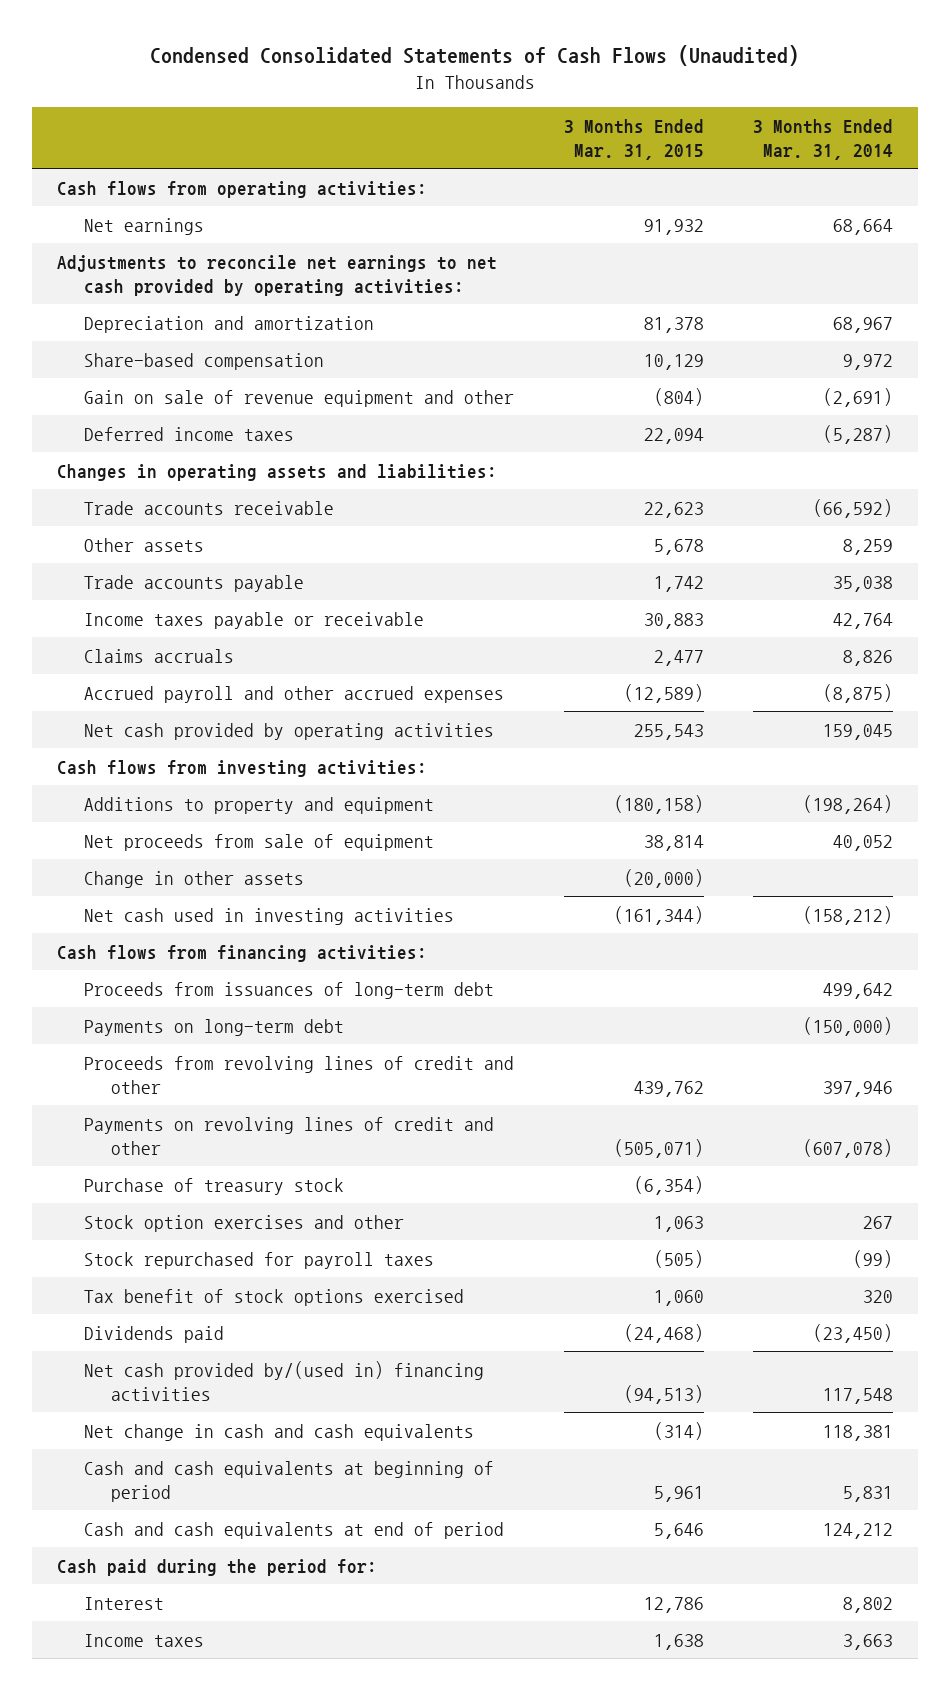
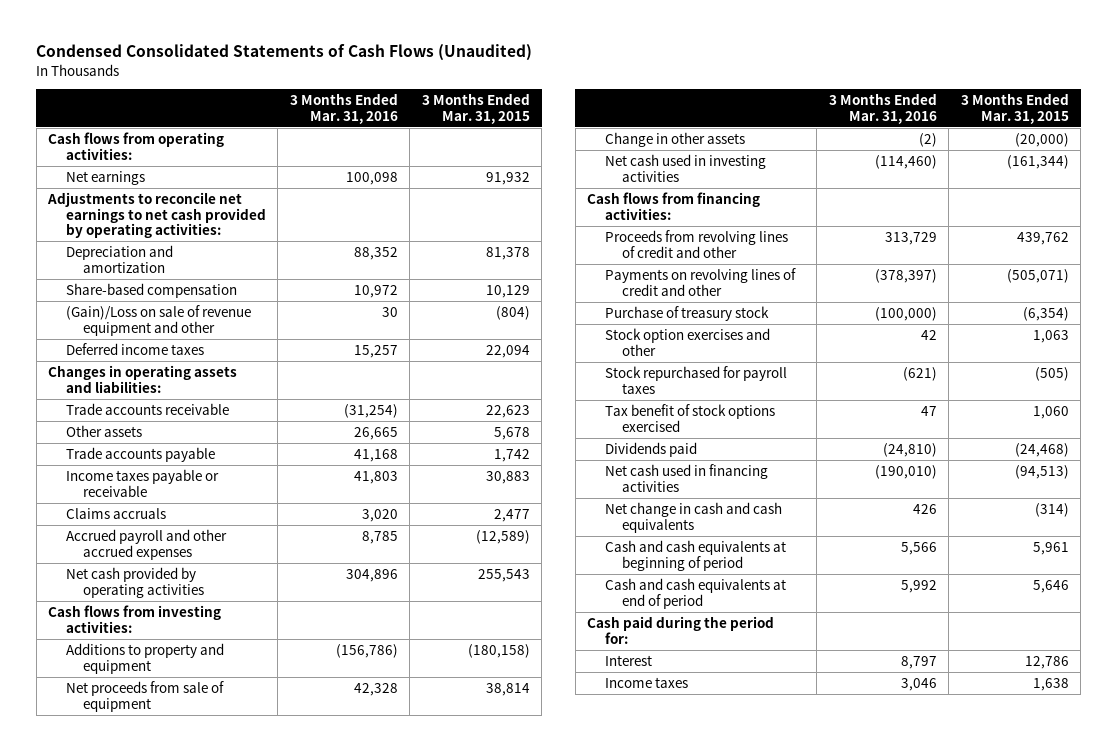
[753,118,894,160] 3 Months Ended Mar. 31, 2014 -> none
none -> [289,93,398,124] 3 Months Ended Mar. 31, 2016
[83,389,514,407] Gain on sale of revenue equipment and other -> [65,304,251,336] (Gain)/Loss on sale of revenue equipment and other
[83,981,494,999] Proceeds from issuances of long-term debt -> none
[83,1018,344,1036] Payments on long-term debt -> none
[83,1360,484,1401] Net cash provided by/(used in) financing activities -> [604,463,768,492] Net cash used in financing activities

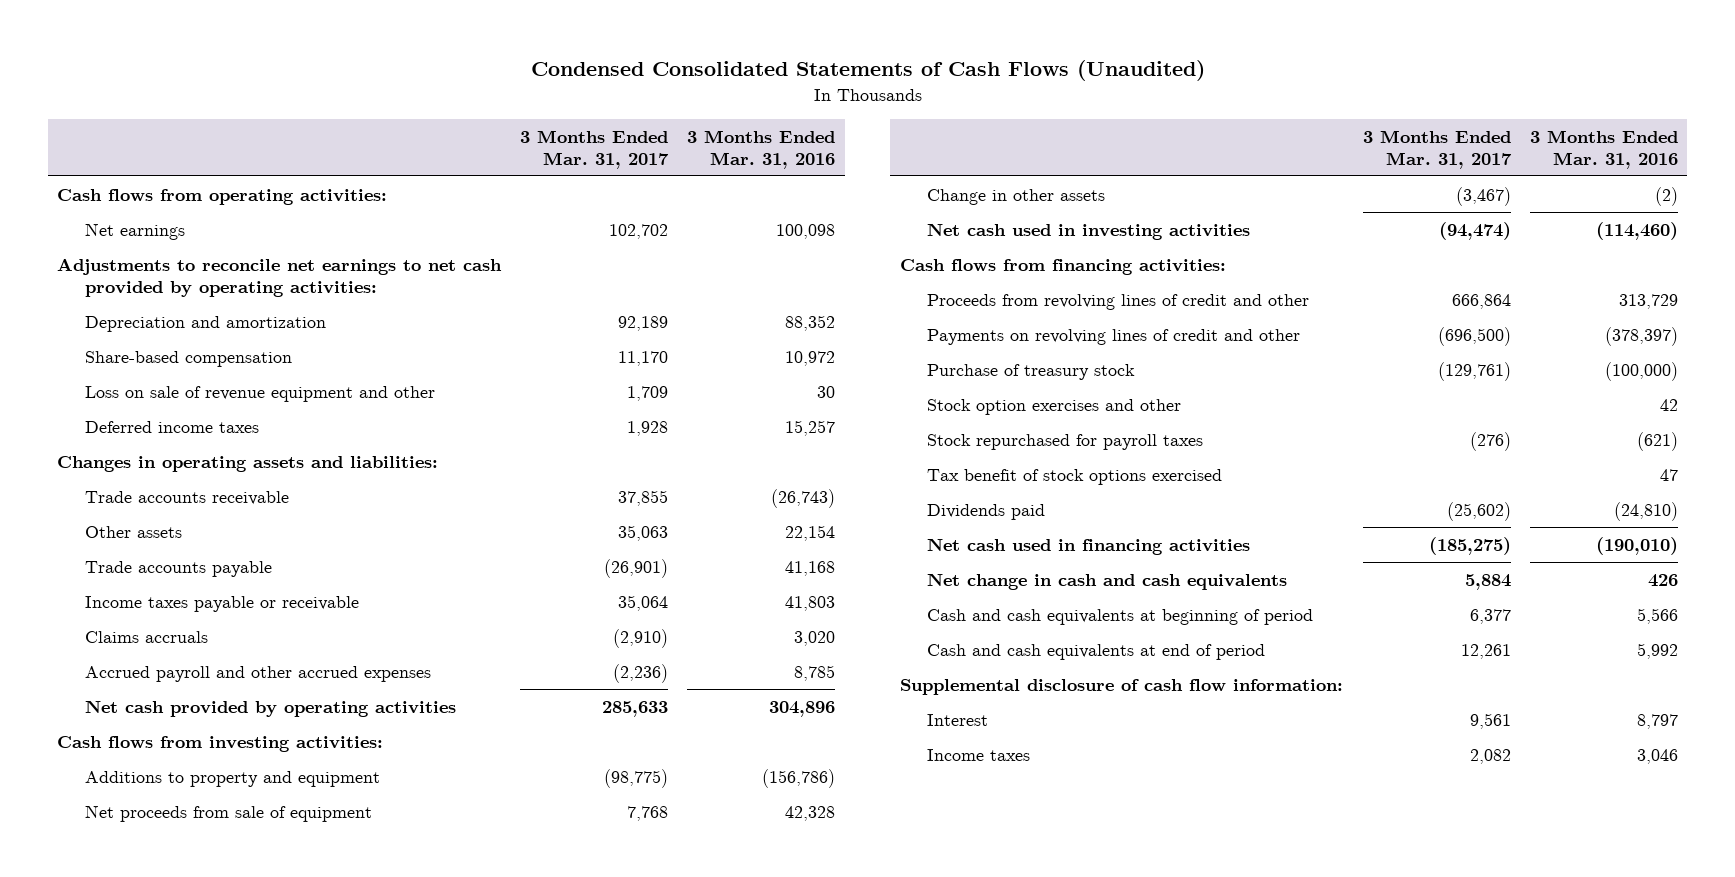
[421,93,530,124] 3 Months Ended Mar. 31, 2015 -> none
none -> [520,129,670,169] 3 Months Ended Mar. 31, 2017
[65,304,251,336] (Gain)/Loss on sale of revenue equipment and other -> [84,385,435,402] Loss on sale of revenue equipment and other
[343,403,398,418] (31,254) -> [771,488,836,508] (26,743)
[353,426,398,440] 26,665 -> [785,524,836,541] 22,154
[587,615,775,644] Cash paid during the period for: -> [899,678,1343,695] Supplemental disclosure of cash flow information:

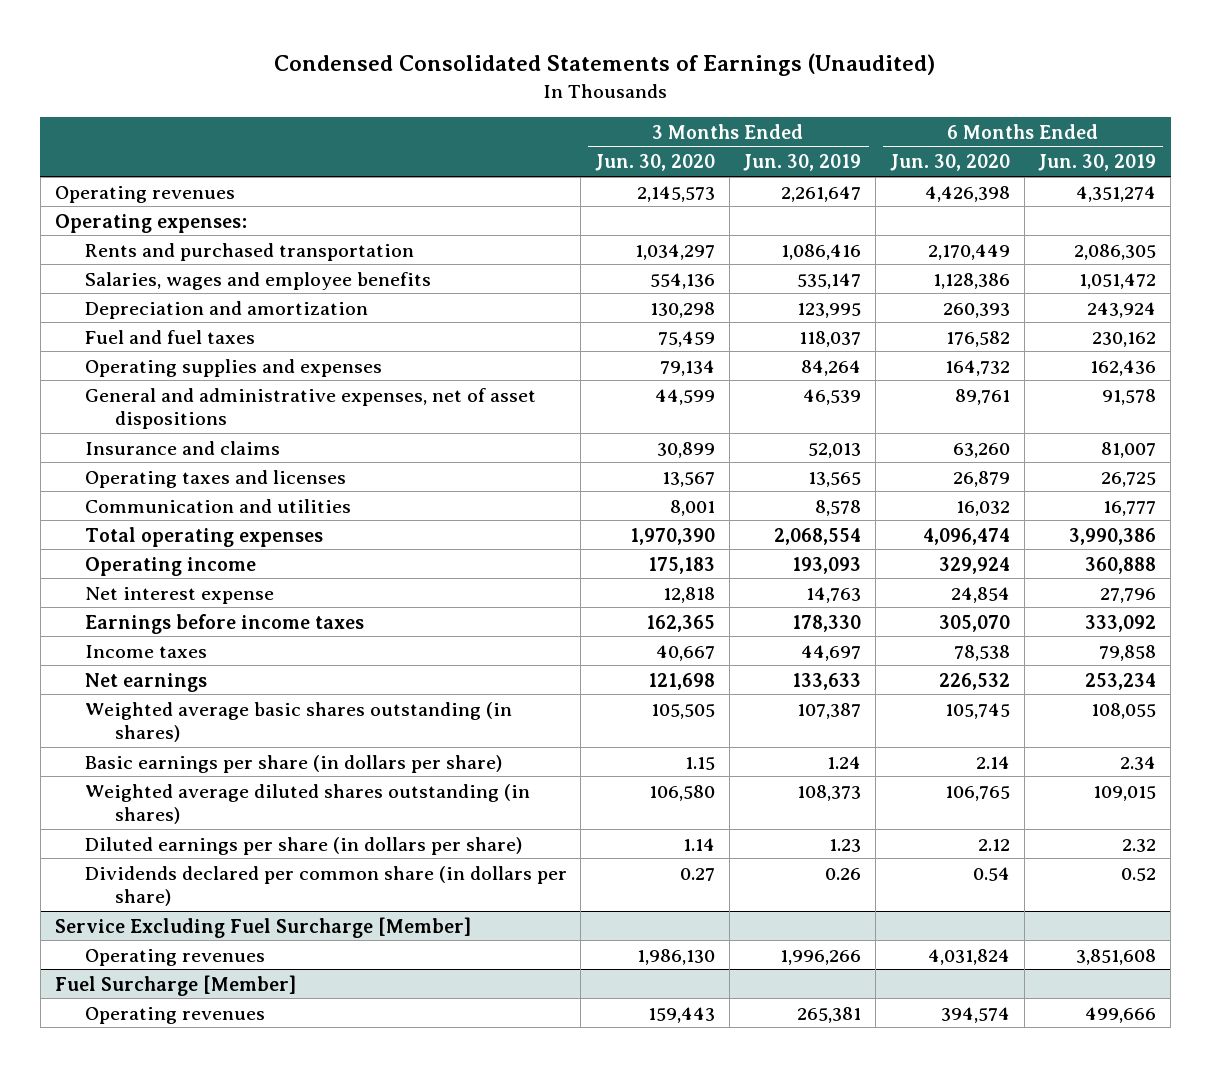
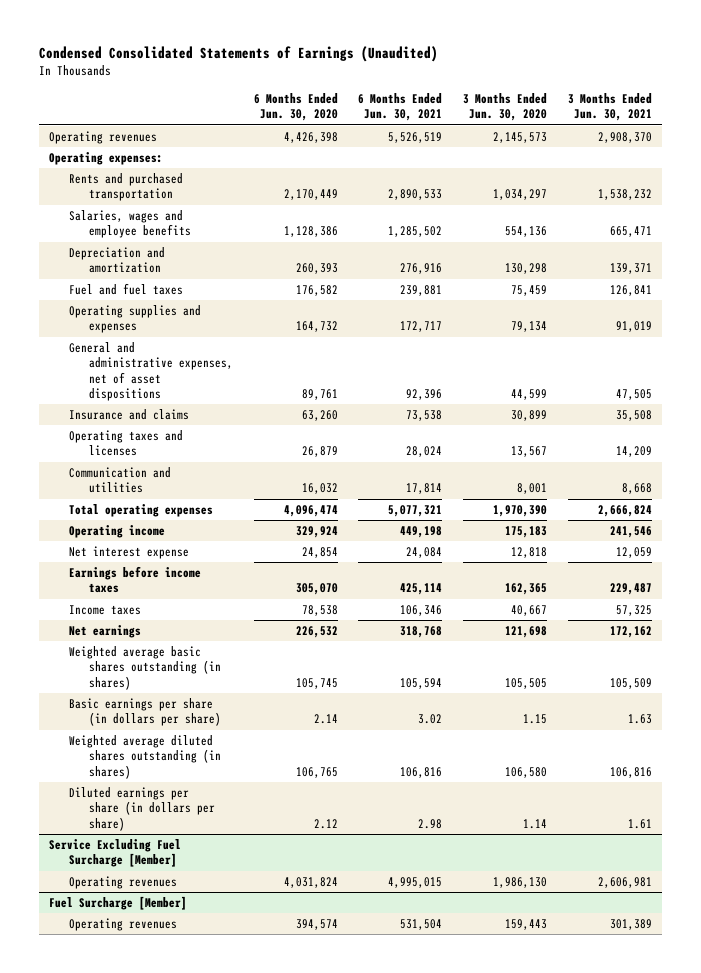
[743,154,862,172] Jun. 30, 2019 -> none
[1038,154,1157,172] Jun. 30, 2019 -> none
none -> [358,93,443,122] 6 Months Ended Jun. 30, 2021
none -> [567,93,652,122] 3 Months Ended Jun. 30, 2021
[84,865,567,906] Dividends declared per common share (in dollars per share) -> none

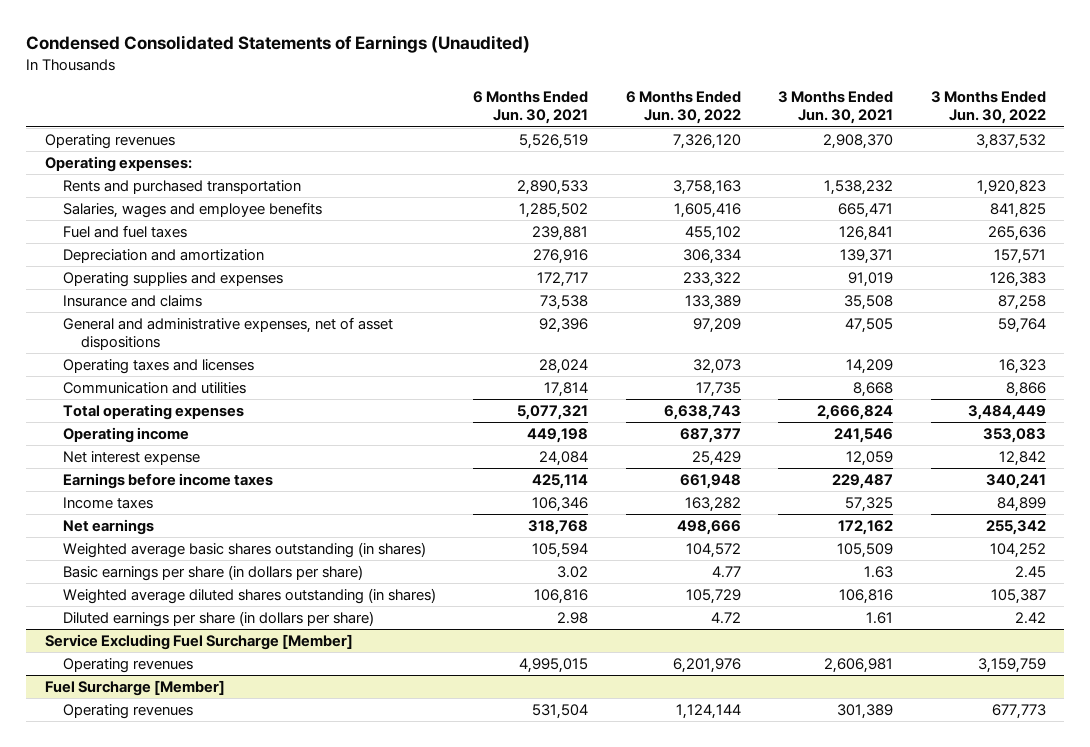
[253,93,338,122] 6 Months Ended Jun. 30, 2020 -> none
[463,93,548,122] 3 Months Ended Jun. 30, 2020 -> none
none -> [625,91,741,125] 6 Months Ended Jun. 30, 2022
none -> [930,91,1046,125] 3 Months Ended Jun. 30, 2022
[69,247,166,274] Depreciation and amortization -> [62,249,264,264] Depreciation and amortization
[69,342,234,401] General and administrative expenses, net of asset dispositions -> [62,317,393,351] General and administrative expenses, net of asset dispositions

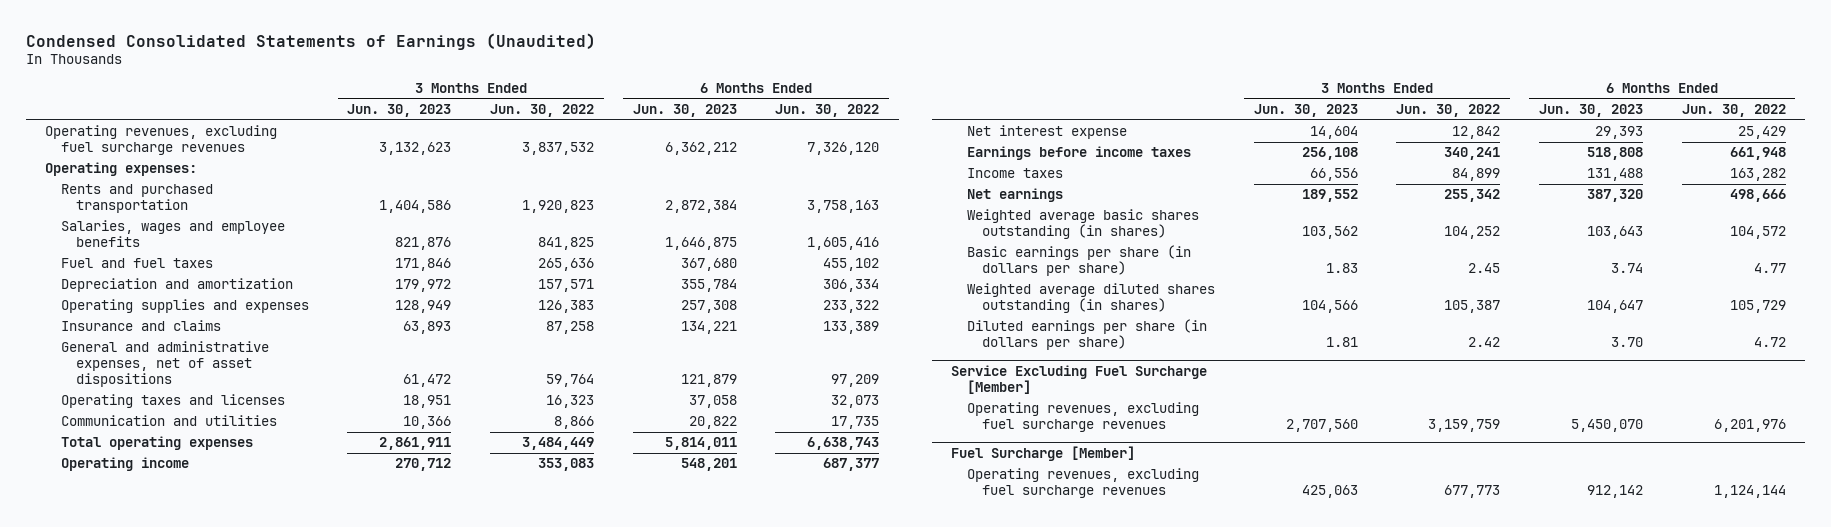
[473,91,589,125] 6 Months Ended Jun. 30, 2021 -> none
[778,91,894,125] 3 Months Ended Jun. 30, 2021 -> none
none -> [347,104,452,118] Jun. 30, 2023
none -> [632,104,737,118] Jun. 30, 2023
[44,134,175,150] Operating revenues -> [45,125,278,156] Operating revenues, excluding fuel surcharge revenues
[62,658,193,674] Operating revenues -> [966,402,1199,433] Operating revenues, excluding fuel surcharge revenues
[62,704,193,720] Operating revenues -> [966,468,1199,499] Operating revenues, excluding fuel surcharge revenues

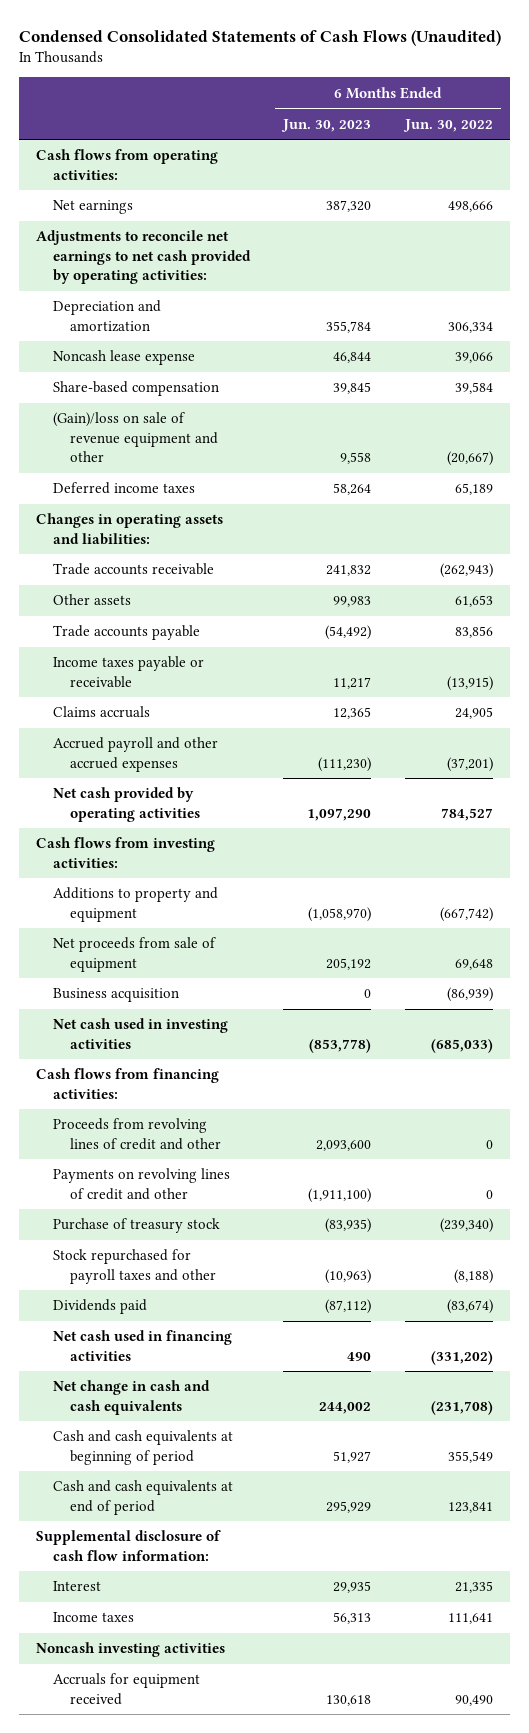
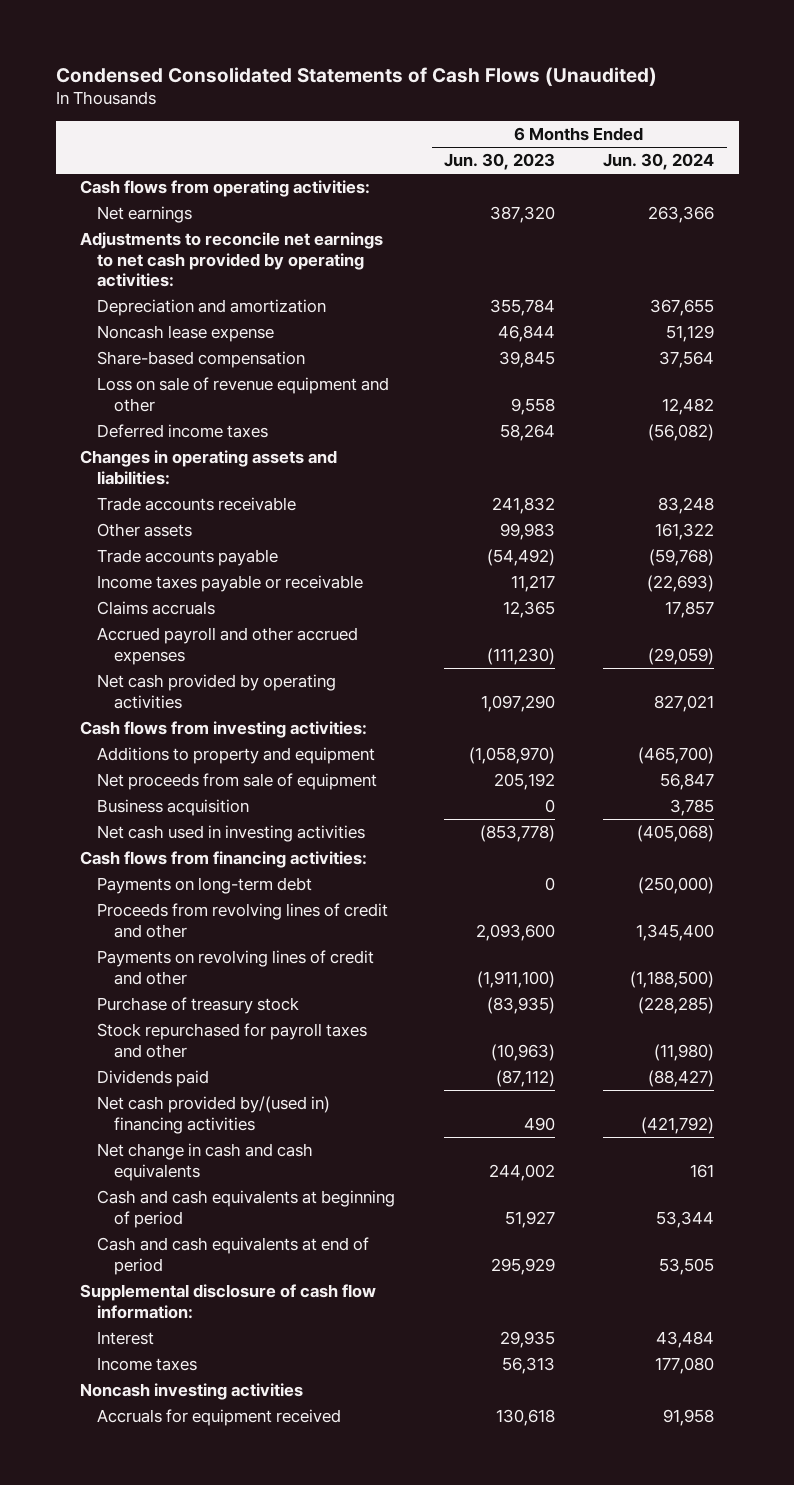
[402,118,493,132] Jun. 30, 2022 -> none
none -> [603,153,715,171] Jun. 30, 2024
[52,412,219,462] (Gain)/loss on sale of revenue equipment and other -> [97,376,390,412] Loss on sale of revenue equipment and other
none -> [97,876,313,894] Payments on long-term debt
[52,1330,232,1361] Net cash used in financing activities -> [97,1095,331,1134] Net cash provided by/(used in) financing activities

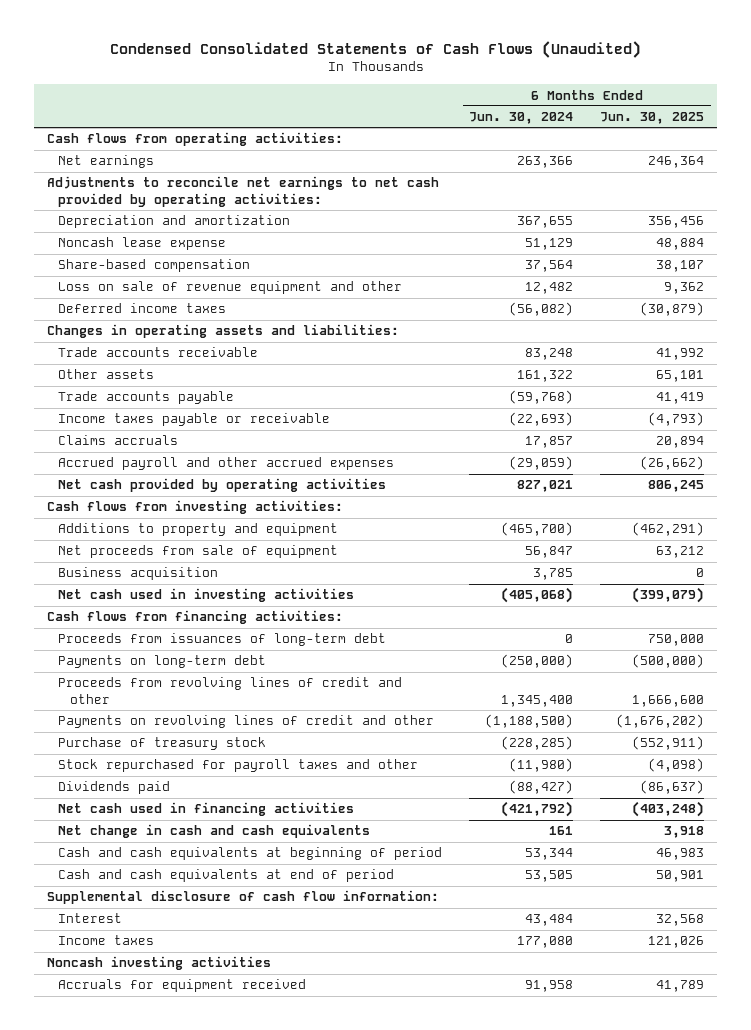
[443,153,555,171] Jun. 30, 2023 -> none
none -> [600,112,705,125] Jun. 30, 2025
none -> [58,633,387,647] Proceeds from issuances of long-term debt
[97,1095,331,1134] Net cash provided by/(used in) financing activities -> [58,802,355,817] Net cash used in financing activities

